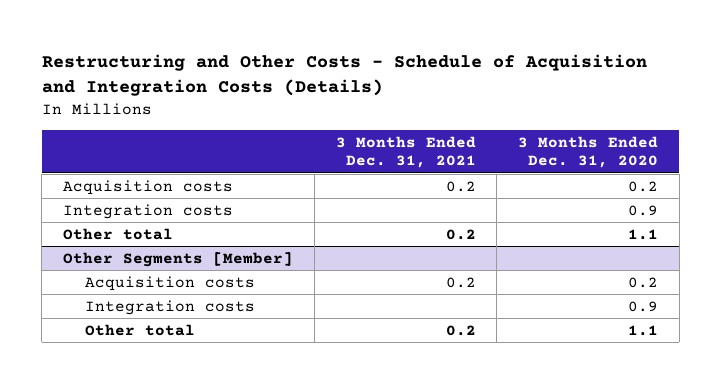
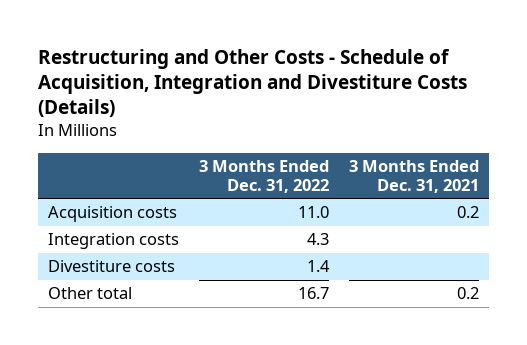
[41,53,647,96] Restructuring and Other Costs - Schedule of Acquisition and Integration Costs (Details) -> [38,48,468,118] Restructuring and Other Costs - Schedule of Acquisition, Integration and Divestiture Costs (Details)
[518,135,659,169] 3 Months Ended Dec. 31, 2020 -> none
none -> [198,159,329,193] 3 Months Ended Dec. 31, 2022
none -> [48,260,176,273] Divestiture costs
[63,251,294,267] Other Segments [Member] -> none
[84,275,255,291] Acquisition costs -> none
[84,299,255,315] Integration costs -> none
[84,323,195,336] Other total -> none

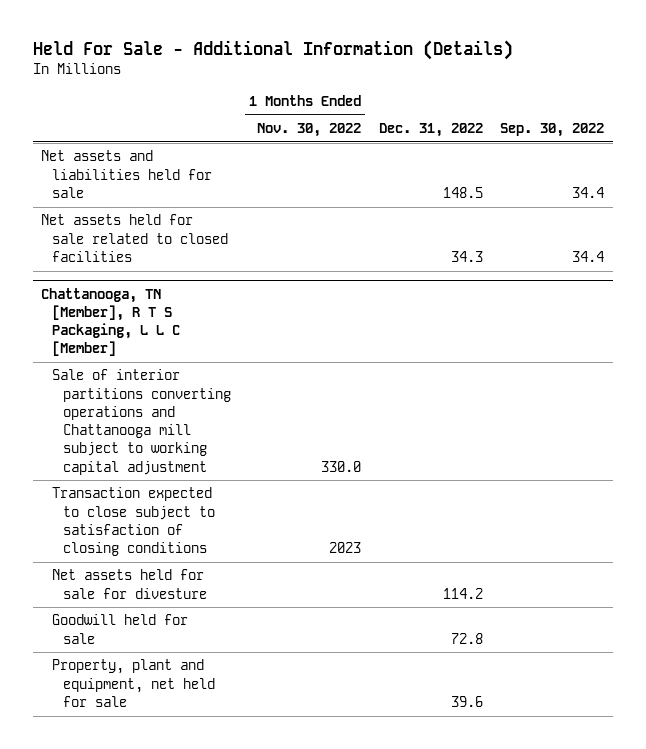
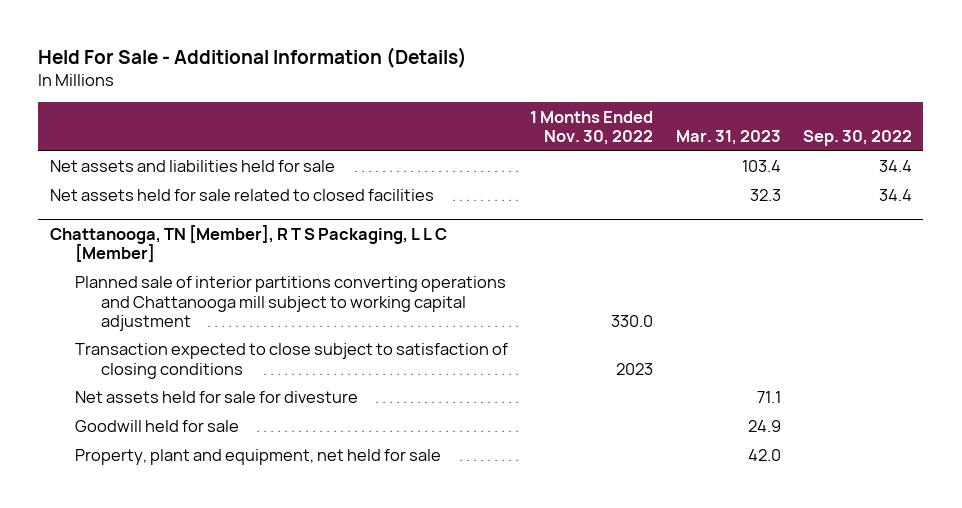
[378,123,483,138] Dec. 31, 2022 -> none
none -> [675,130,781,146] Mar. 31, 2023
[52,369,232,475] Sale of interior partitions converting operations and Chattanooga mill subject to working capital adjustment -> [75,276,507,331] Planned sale of interior partitions converting operations and Chattanooga mill subject to working capital adjustment

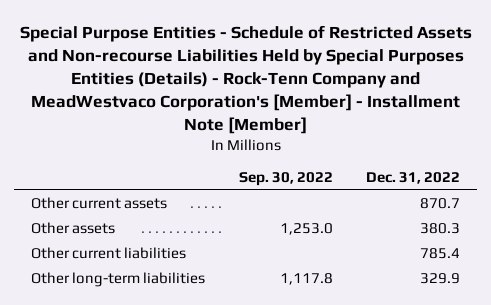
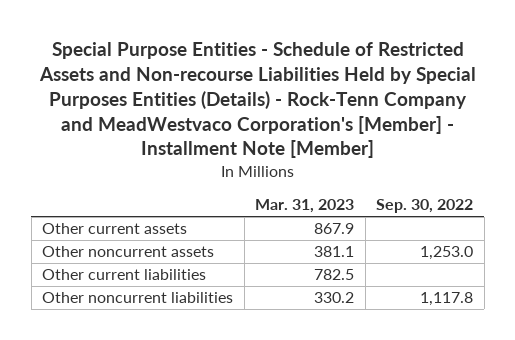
[365,172,460,185] Dec. 31, 2022 -> none
none -> [255,199,355,214] Mar. 31, 2023
[31,222,116,235] Other assets -> [42,246,215,258] Other noncurrent assets
[31,272,206,288] Other long-term liabilities -> [42,292,234,304] Other noncurrent liabilities

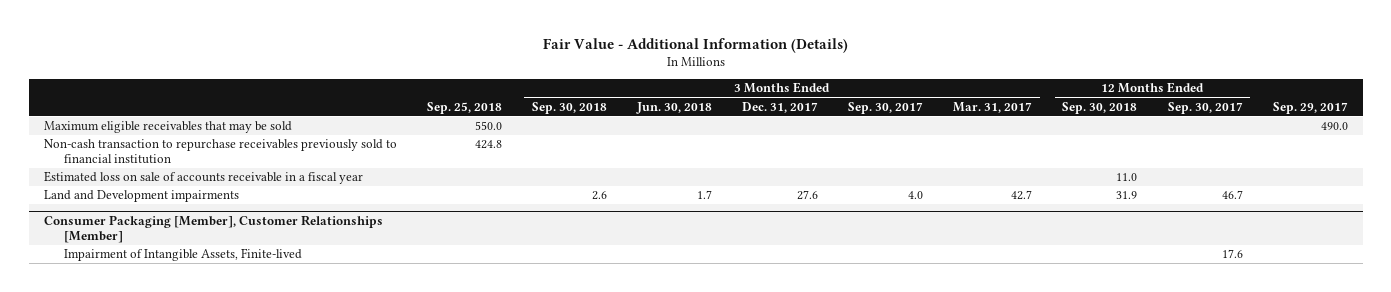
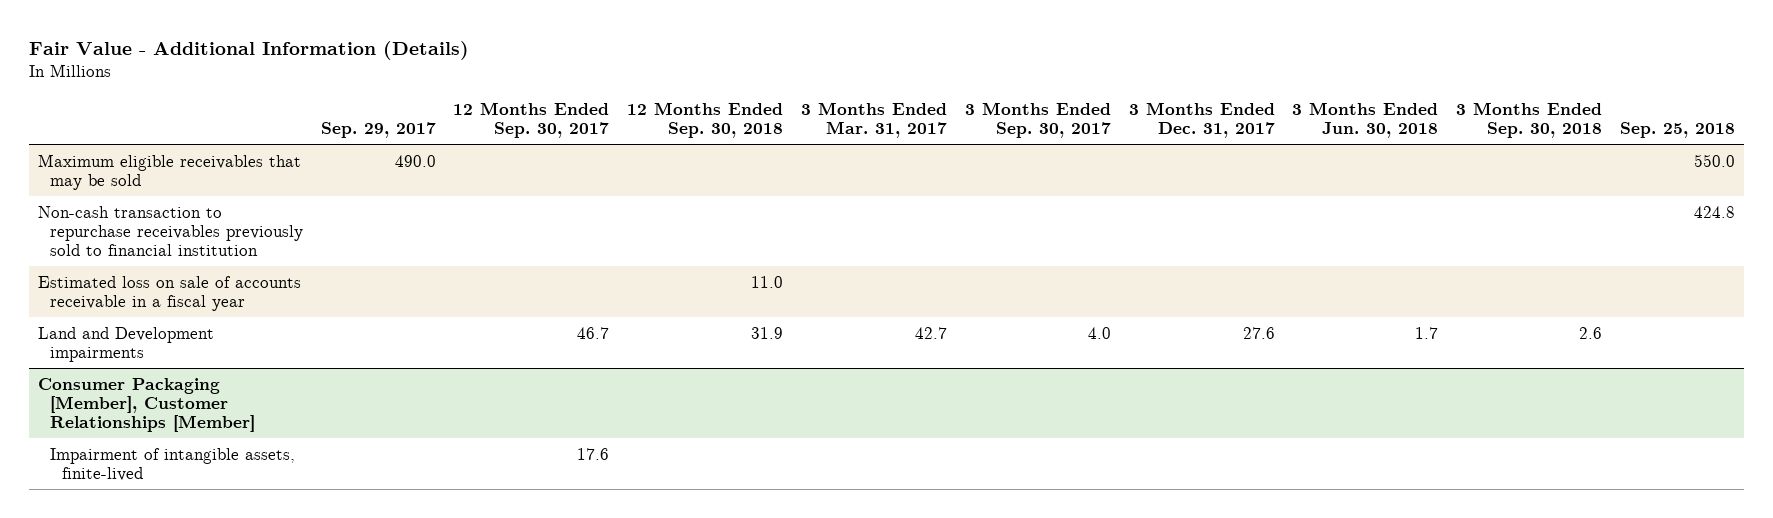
[63,248,302,262] Impairment of Intangible Assets, Finite-lived -> [49,447,295,481] Impairment of intangible assets, finite-lived

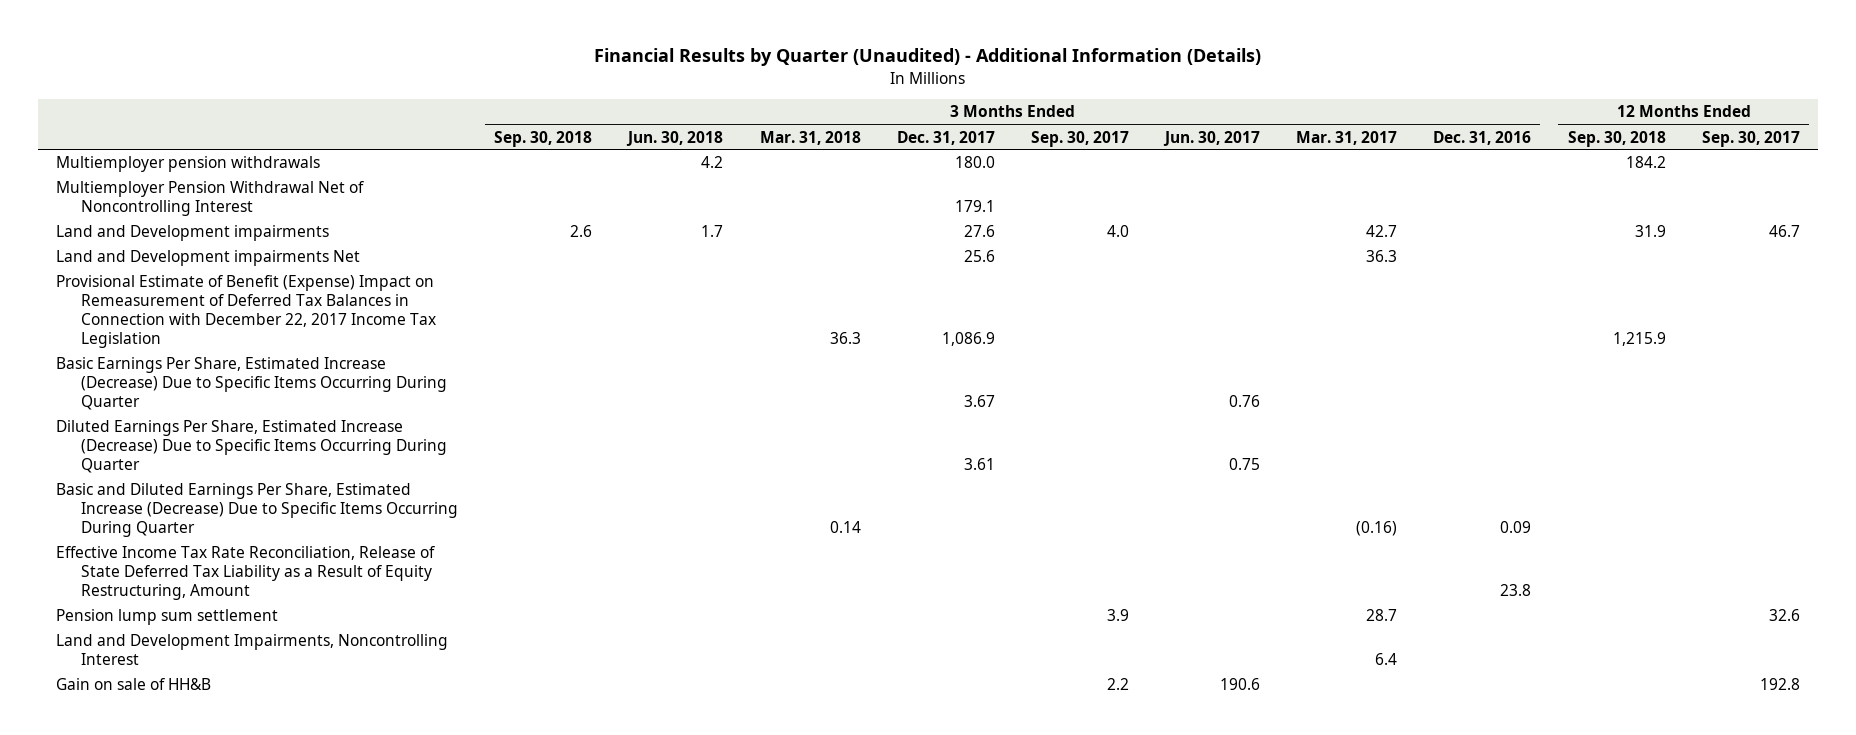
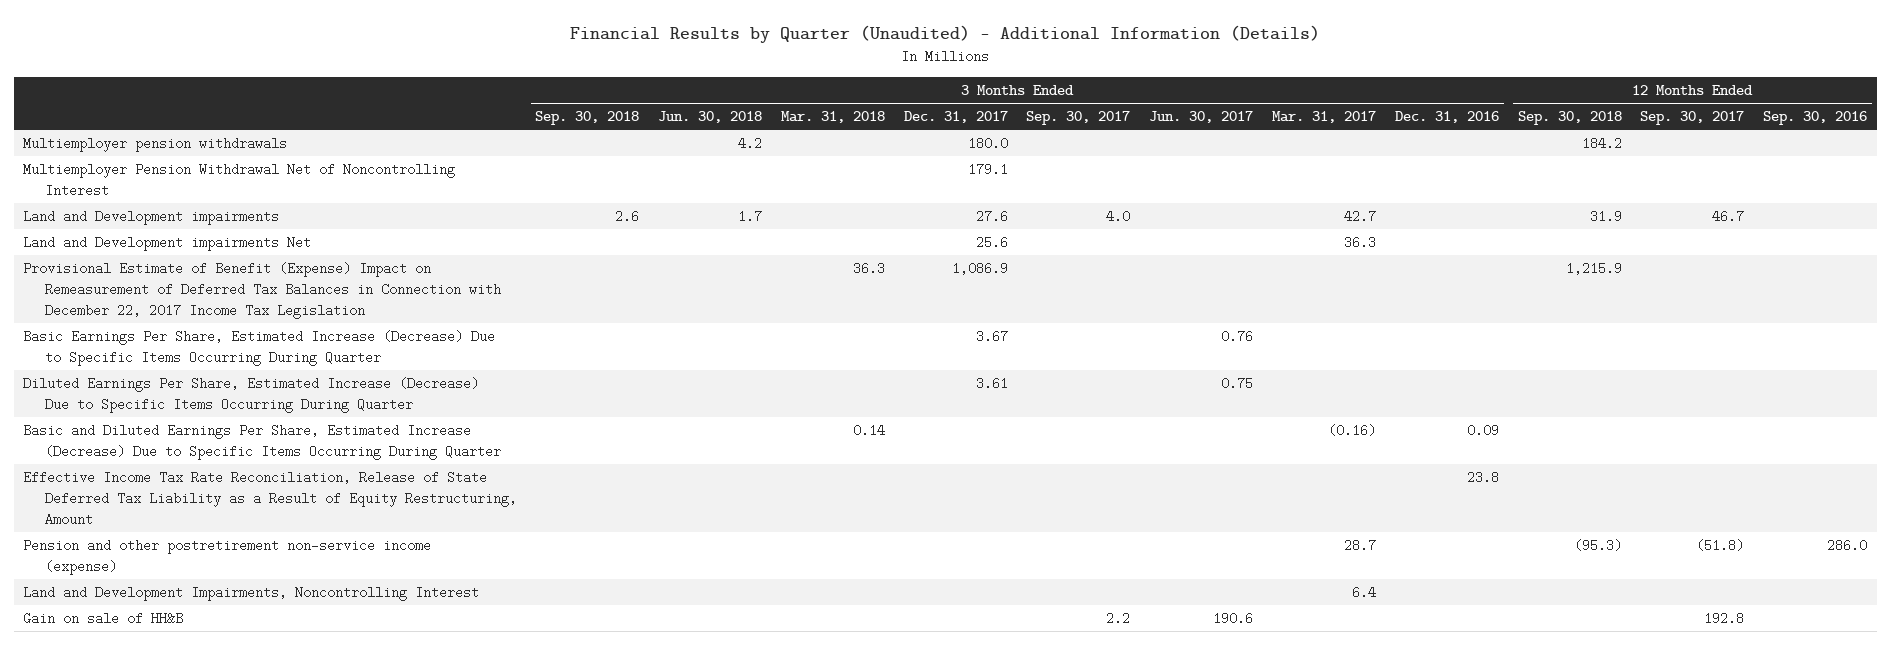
none -> [1763,111,1868,126] Sep. 30, 2016
[56,609,279,626] Pension lump sum settlement -> none
none -> [23,538,432,576] Pension and other postretirement non-service income (expense)

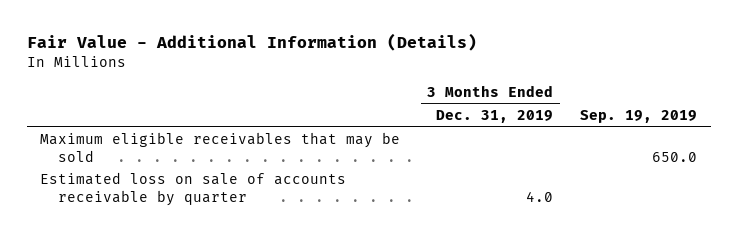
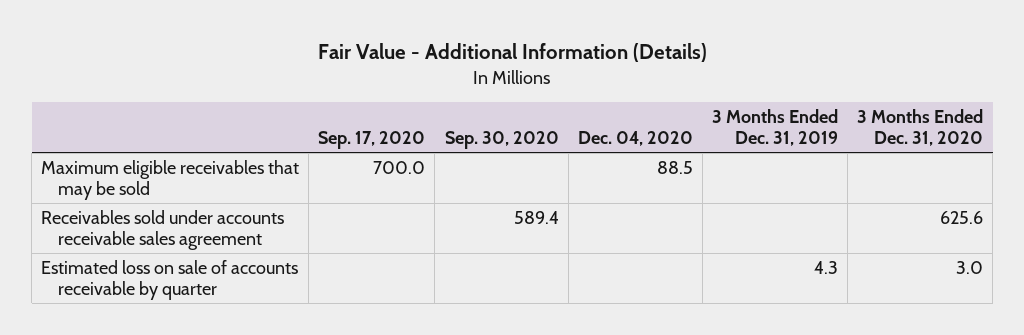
[580,110,698,124] Sep. 19, 2019 -> none
none -> [318,130,426,149] Sep. 17, 2020
none -> [444,130,559,149] Sep. 30, 2020
none -> [577,130,693,146] Dec. 04, 2020
none -> [857,108,984,146] 3 Months Ended Dec. 31, 2020
none -> [41,210,285,250] Receivables sold under accounts receivable sales agreement
[526,190,554,202] 4.0 -> [813,261,838,275] 4.3

